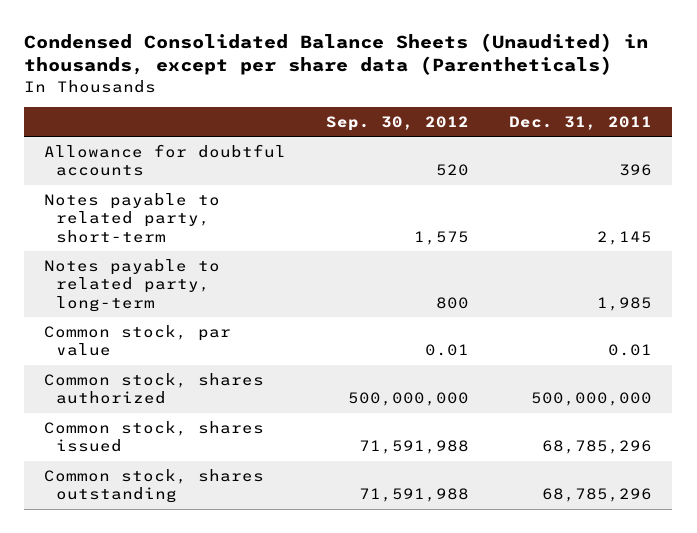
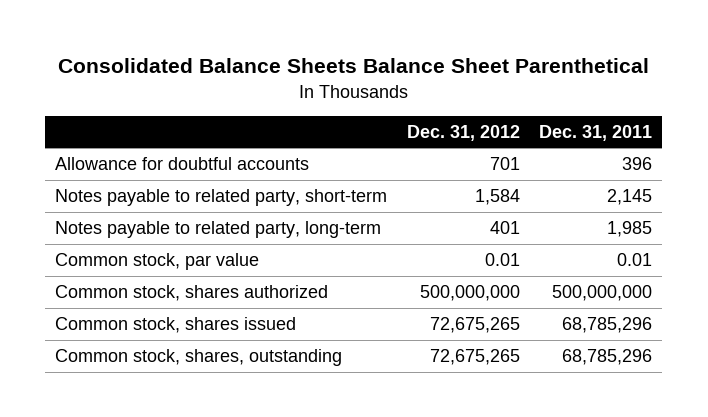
[24,32,649,76] Condensed Consolidated Balance Sheets (Unaudited) in thousands, except per share data (Parentheticals) -> [57,58,649,74] Consolidated Balance Sheets Balance Sheet Parenthetical
[326,115,470,131] Sep. 30, 2012 -> none
none -> [406,124,520,141] Dec. 31, 2012
[44,469,265,504] Common stock, shares outstanding -> [55,349,343,367] Common stock, shares, outstanding

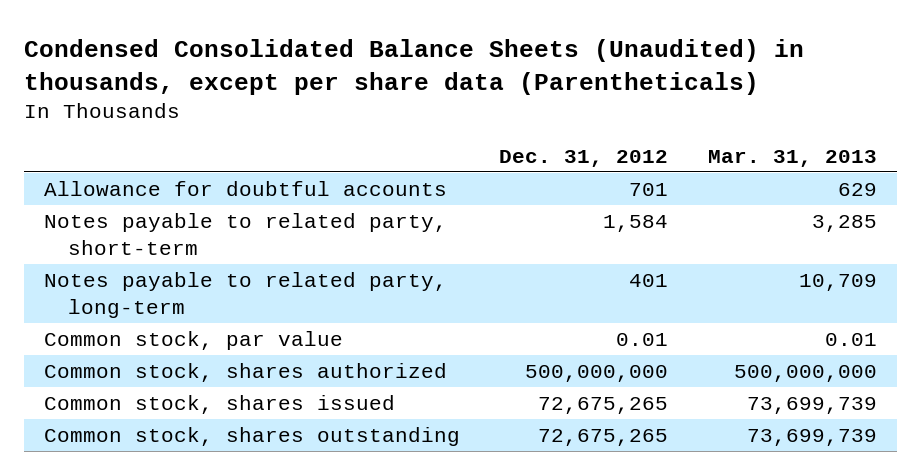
[57,58,649,74] Consolidated Balance Sheets Balance Sheet Parenthetical -> [23,38,804,95] Condensed Consolidated Balance Sheets (Unaudited) in thousands, except per share data (Parentheticals)
[539,124,653,141] Dec. 31, 2011 -> none
none -> [707,149,877,167] Mar. 31, 2013
[55,349,343,367] Common stock, shares, outstanding -> [43,427,460,447] Common stock, shares outstanding

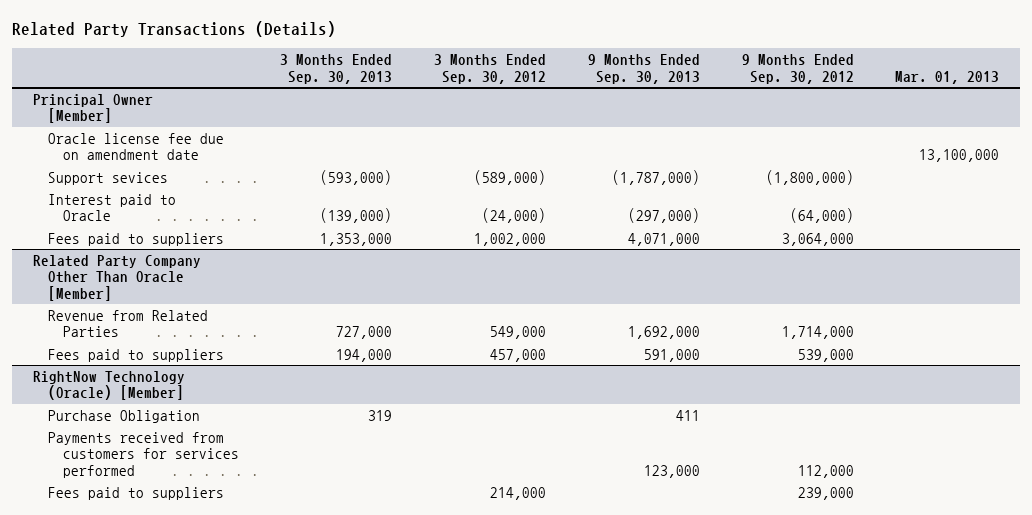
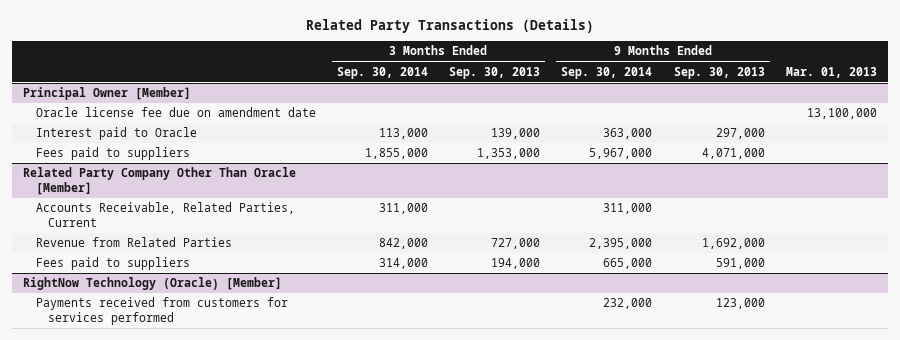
[434,54,547,84] 3 Months Ended Sep. 30, 2012 -> none
[741,54,854,84] 9 Months Ended Sep. 30, 2012 -> none
none -> [336,66,428,79] Sep. 30, 2014
none -> [561,66,653,79] Sep. 30, 2014
[47,171,168,185] Support sevices -> none
[320,208,393,224] (139,000) -> [491,128,541,140] 139,000
[627,208,700,224] (297,000) -> [715,128,765,140] 297,000
none -> [35,202,295,227] Accounts Receivable, Related Parties, Current
[47,409,200,423] Purchase Obligation -> none
[47,486,224,500] Fees paid to suppliers -> none

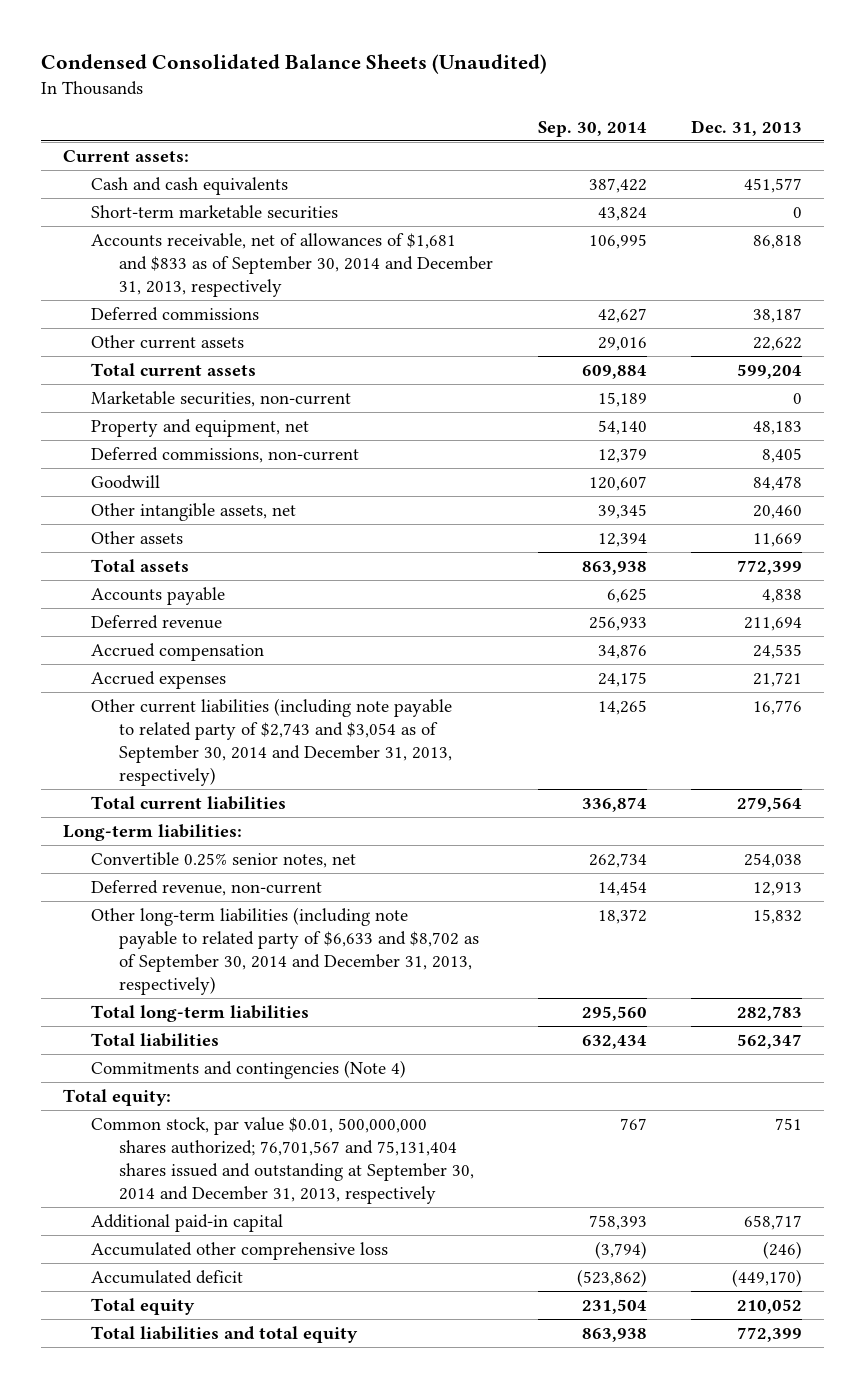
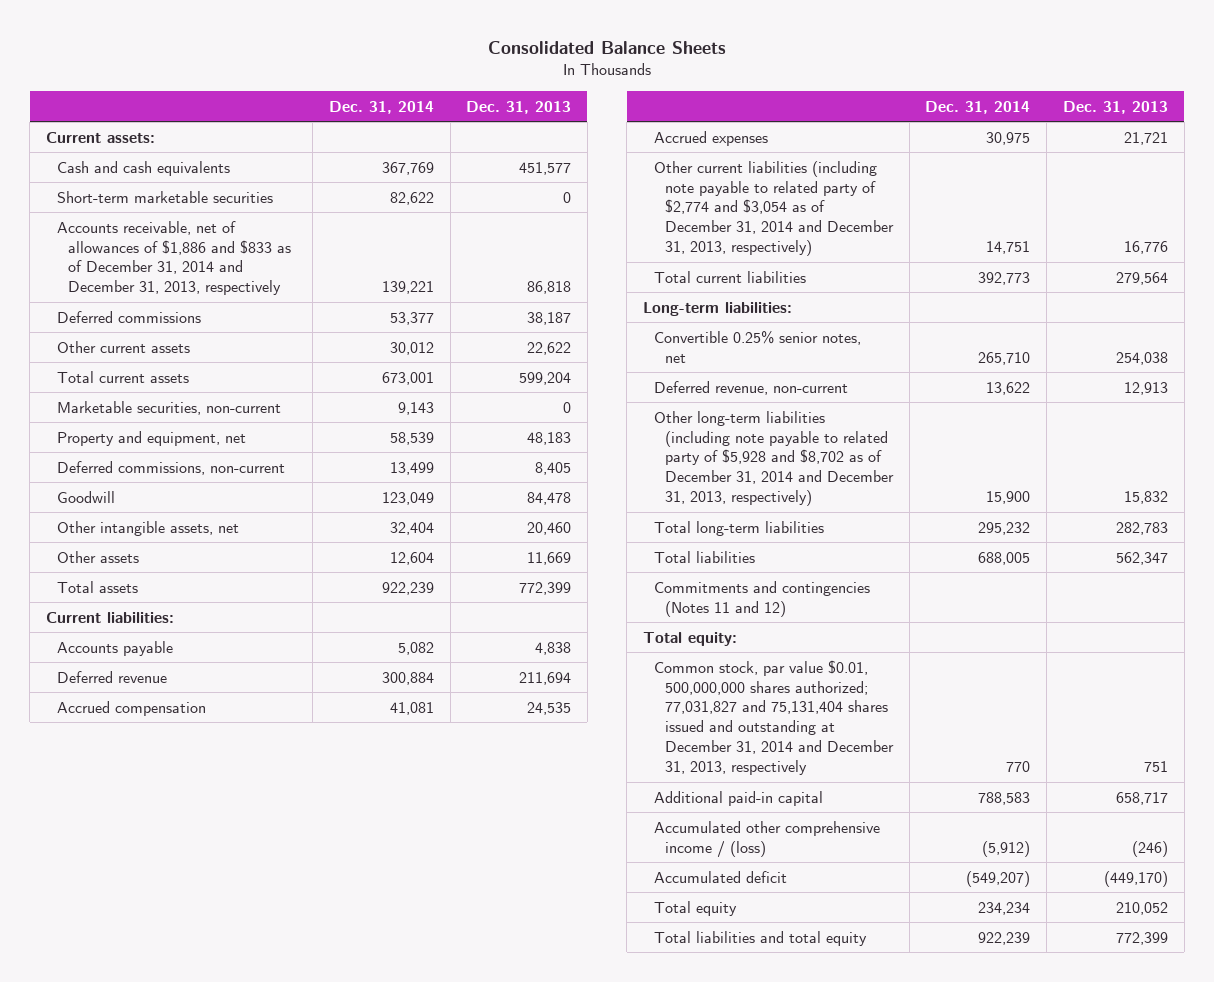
[41,54,548,75] Condensed Consolidated Balance Sheets (Unaudited) -> [488,41,727,55] Consolidated Balance Sheets
[537,120,647,137] Sep. 30, 2014 -> none
none -> [328,100,434,114] Dec. 31, 2014
[91,233,494,298] Accounts receivable, net of allowances of $1,681 and $833 as of September 30, 2014 and December 31, 2013, respectively -> [57,220,292,296] Accounts receivable, net of allowances of $1,886 and $833 as of December 31, 2014 and December 31, 2013, respectively
none -> [46,611,175,623] Current liabilities:
[91,698,453,787] Other current liabilities (including note payable to related party of $2,743 and $3,054 as of September 30, 2014 and December 31, 2013, respectively) -> [653,160,894,257] Other current liabilities (including note payable to related party of $2,774 and $3,054 as of December 31, 2014 and December 31, 2013, respectively)
[91,907,480,996] Other long-term liabilities (including note payable to related party of $6,633 and $8,702 as of September 30, 2014 and December 31, 2013, respectively) -> [653,410,894,507] Other long-term liabilities (including note payable to related party of $5,928 and $8,702 as of December 31, 2014 and December 31, 2013, respectively)
[91,1060,407,1080] Commitments and contingencies (Note 4) -> [653,580,870,617] Commitments and contingencies (Notes 11 and 12)
[91,1117,475,1205] Common stock, par value $0.01, 500,000,000 shares authorized; 76,701,567 and 75,131,404 shares issued and outstanding at September 30, 2014 and December 31, 2013, respectively -> [653,659,894,776] Common stock, par value $0.01, 500,000,000 shares authorized; 77,031,827 and 75,131,404 shares issued and outstanding at December 31, 2014 and December 31, 2013, respectively
[91,1242,389,1261] Accumulated other comprehensive loss -> [653,820,880,858] Accumulated other comprehensive income / (loss)

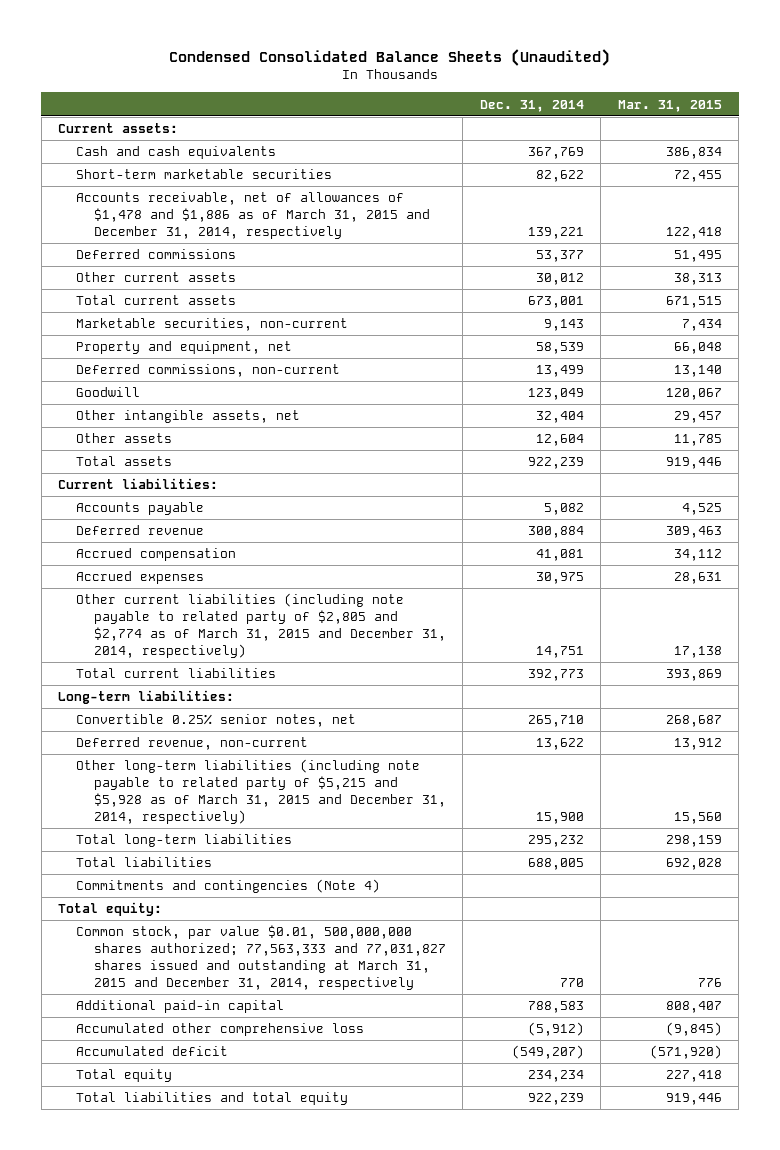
[488,41,727,55] Consolidated Balance Sheets -> [168,48,610,66] Condensed Consolidated Balance Sheets (Unaudited)
[466,100,572,114] Dec. 31, 2013 -> none
none -> [617,99,722,112] Mar. 31, 2015
[57,220,292,296] Accounts receivable, net of allowances of $1,886 and $833 as of December 31, 2014 and December 31, 2013, respectively -> [75,192,430,240] Accounts receivable, net of allowances of $1,478 and $1,886 as of March 31, 2015 and December 31, 2014, respectively
[653,160,894,257] Other current liabilities (including note payable to related party of $2,774 and $3,054 as of December 31, 2014 and December 31, 2013, respectively) -> [75,593,446,659] Other current liabilities (including note payable to related party of $2,805 and $2,774 as of March 31, 2015 and December 31, 2014, respectively)
[653,410,894,507] Other long-term liabilities (including note payable to related party of $5,928 and $8,702 as of December 31, 2014 and December 31, 2013, respectively) -> [75,759,446,825] Other long-term liabilities (including note payable to related party of $5,215 and $5,928 as of March 31, 2015 and December 31, 2014, respectively)
[653,580,870,617] Commitments and contingencies (Notes 11 and 12) -> [75,879,380,894] Commitments and contingencies (Note 4)
[653,659,894,776] Common stock, par value $0.01, 500,000,000 shares authorized; 77,031,827 and 75,131,404 shares issued and outstanding at December 31, 2014 and December 31, 2013, respectively -> [75,925,446,991] Common stock, par value $0.01, 500,000,000 shares authorized; 77,563,333 and 77,031,827 shares issued and outstanding at March 31, 2015 and December 31, 2014, respectively
[653,820,880,858] Accumulated other comprehensive income / (loss) -> [75,1023,364,1037] Accumulated other comprehensive loss

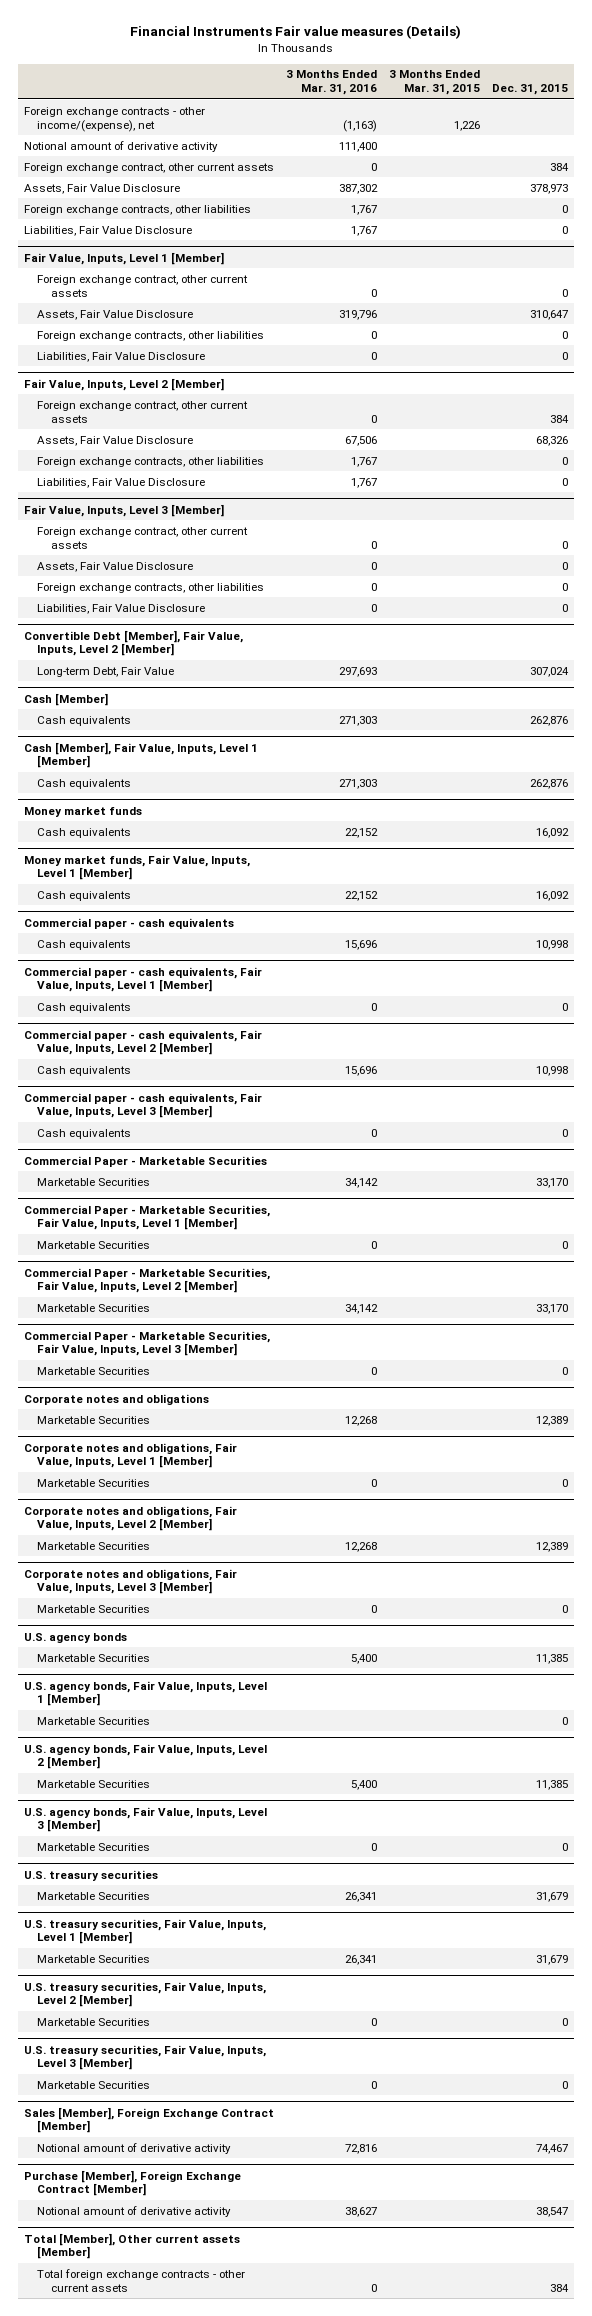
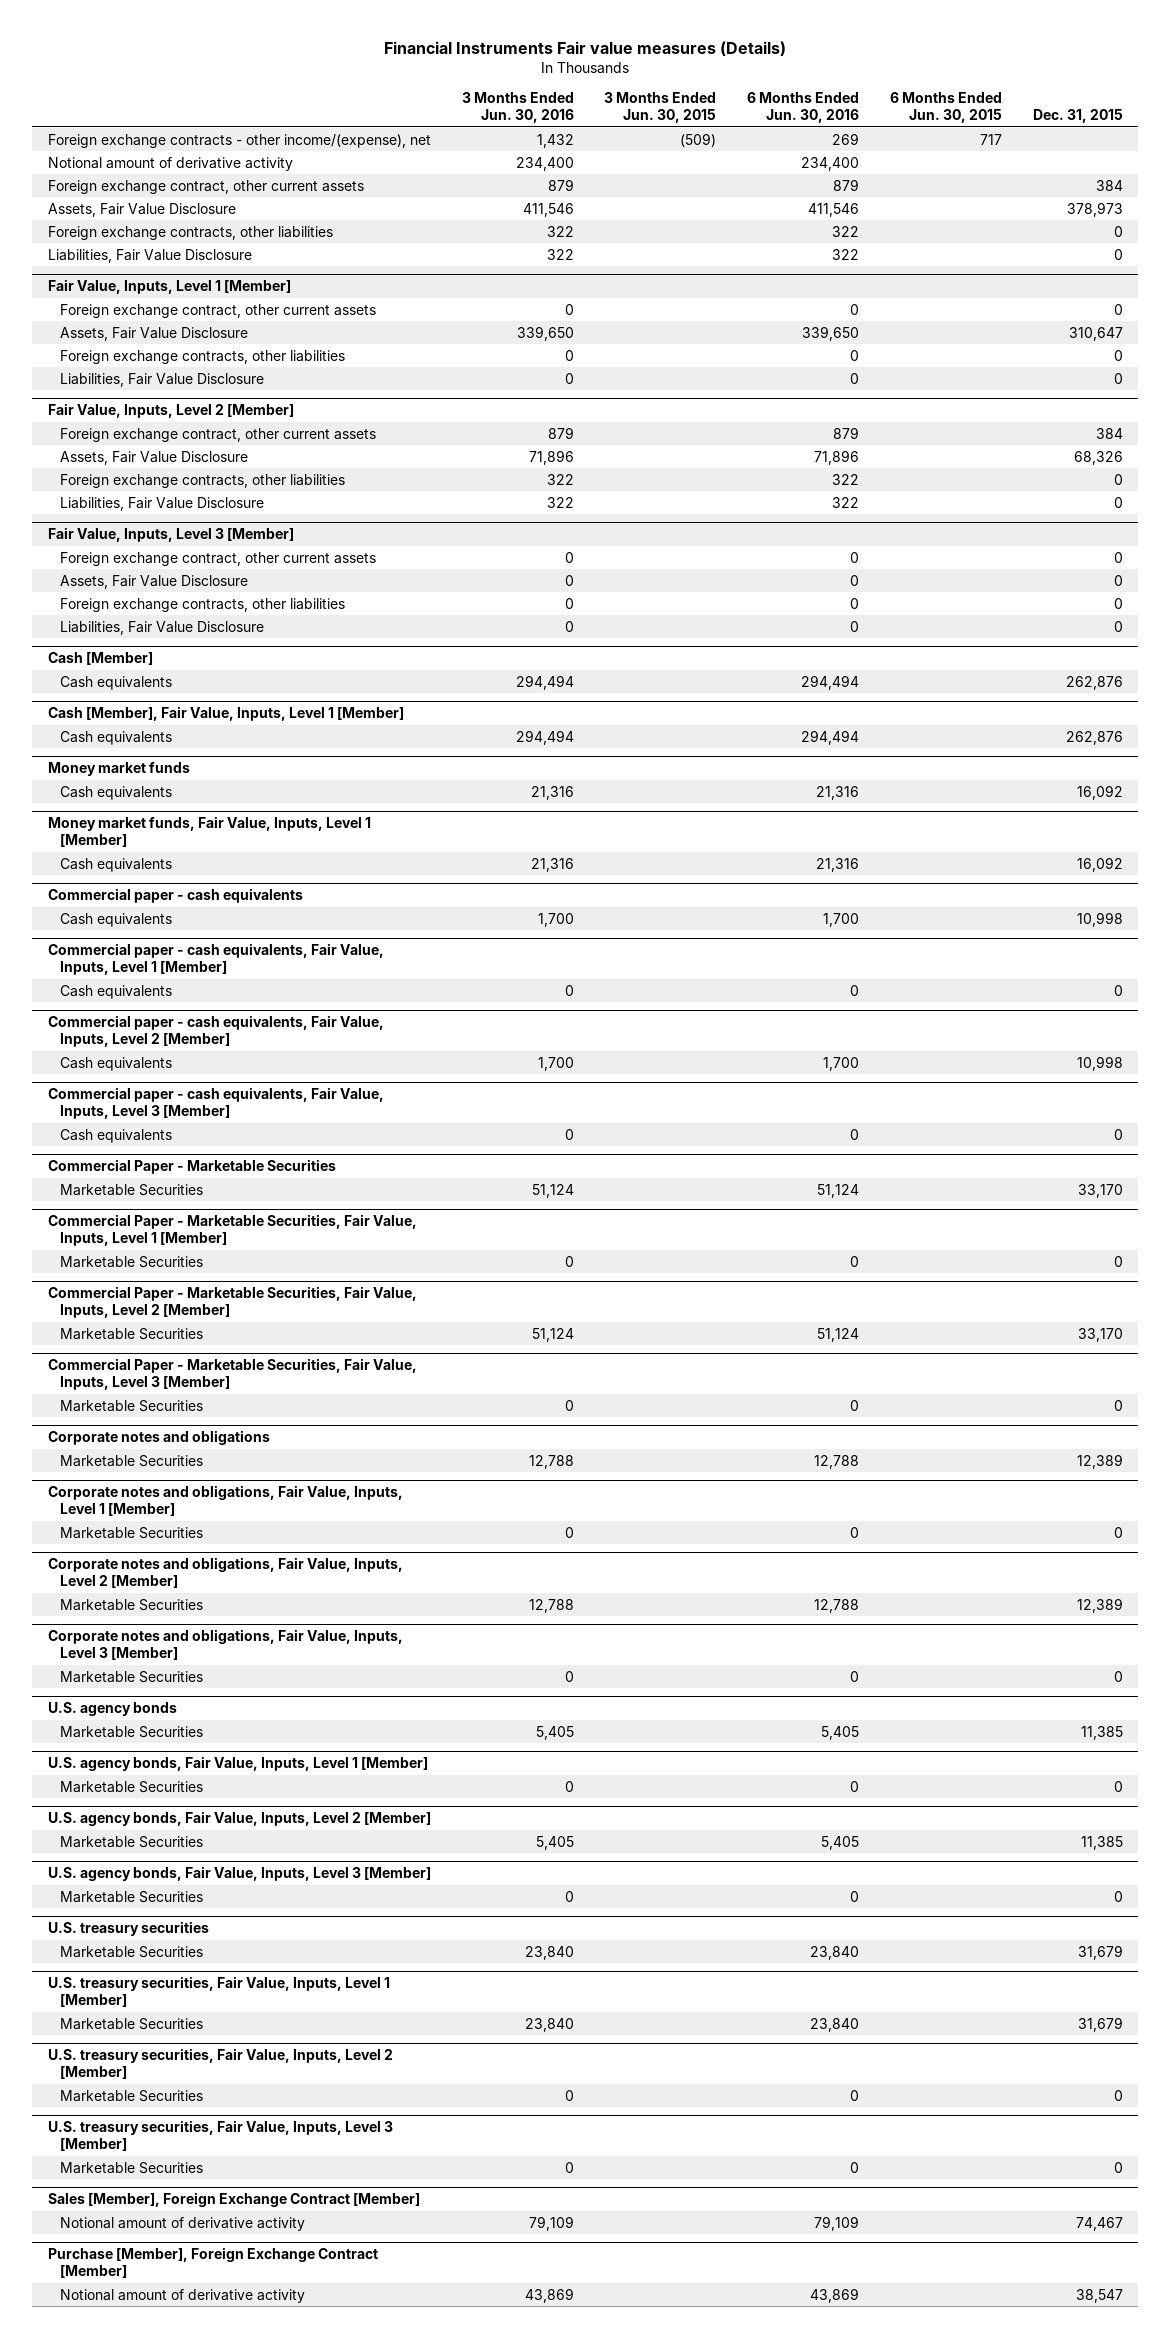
[286,70,378,96] 3 Months Ended Mar. 31, 2016 -> none
[389,70,481,96] 3 Months Ended Mar. 31, 2015 -> none
none -> [461,91,574,124] 3 Months Ended Jun. 30, 2016
none -> [604,91,717,124] 3 Months Ended Jun. 30, 2015
none -> [747,91,860,124] 6 Months Ended Jun. 30, 2016
none -> [889,91,1002,124] 6 Months Ended Jun. 30, 2015
[24,629,244,657] Convertible Debt [Member], Fair Value, Inputs, Level 2 [Member] -> none
[37,666,175,677] Long-term Debt, Fair Value -> none
[24,2232,241,2260] Total [Member], Other current assets [Member] -> none
[37,2268,246,2292] Total foreign exchange contracts - other current assets -> none

